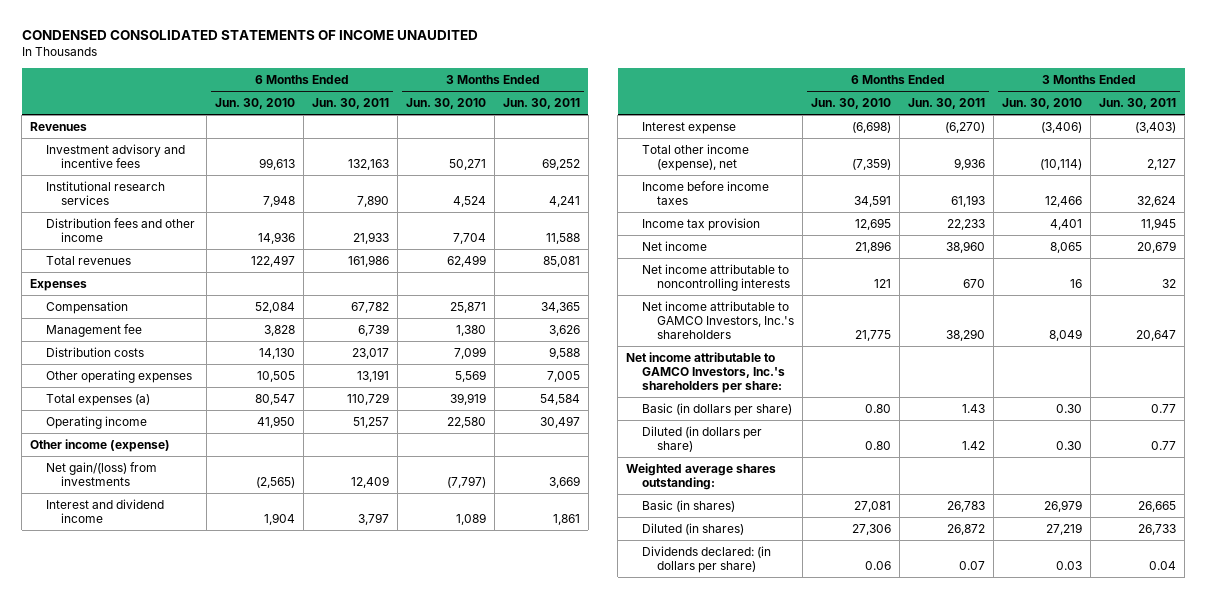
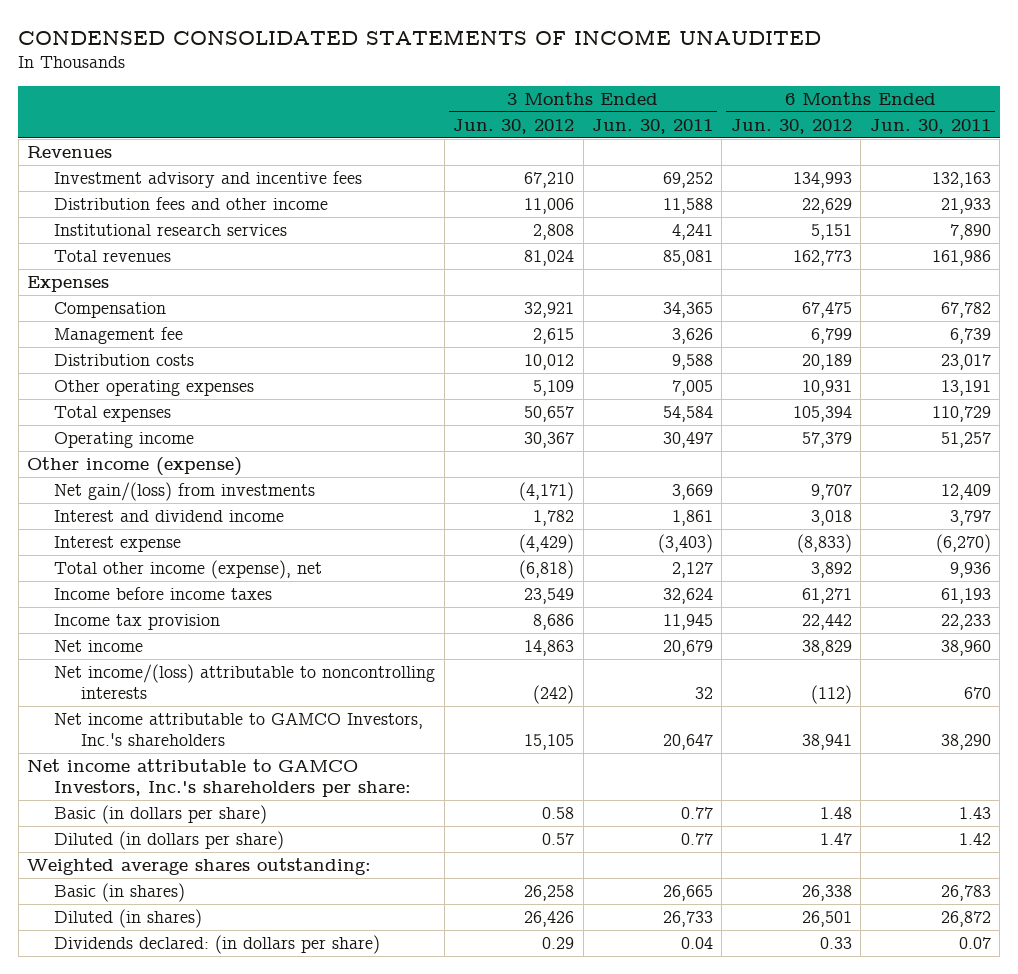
[215,98,296,110] Jun. 30, 2010 -> none
[406,98,487,110] Jun. 30, 2010 -> none
none -> [453,118,575,134] Jun. 30, 2012
none -> [730,118,852,134] Jun. 30, 2012
[45,180,165,205] Institutional research services -> [54,224,288,237] Institutional research services
[45,393,150,406] Total expenses (a) -> [54,406,172,423] Total expenses
[641,263,791,291] Net income attributable to noncontrolling interests -> [54,664,436,700] Net income/(loss) attributable to noncontrolling interests

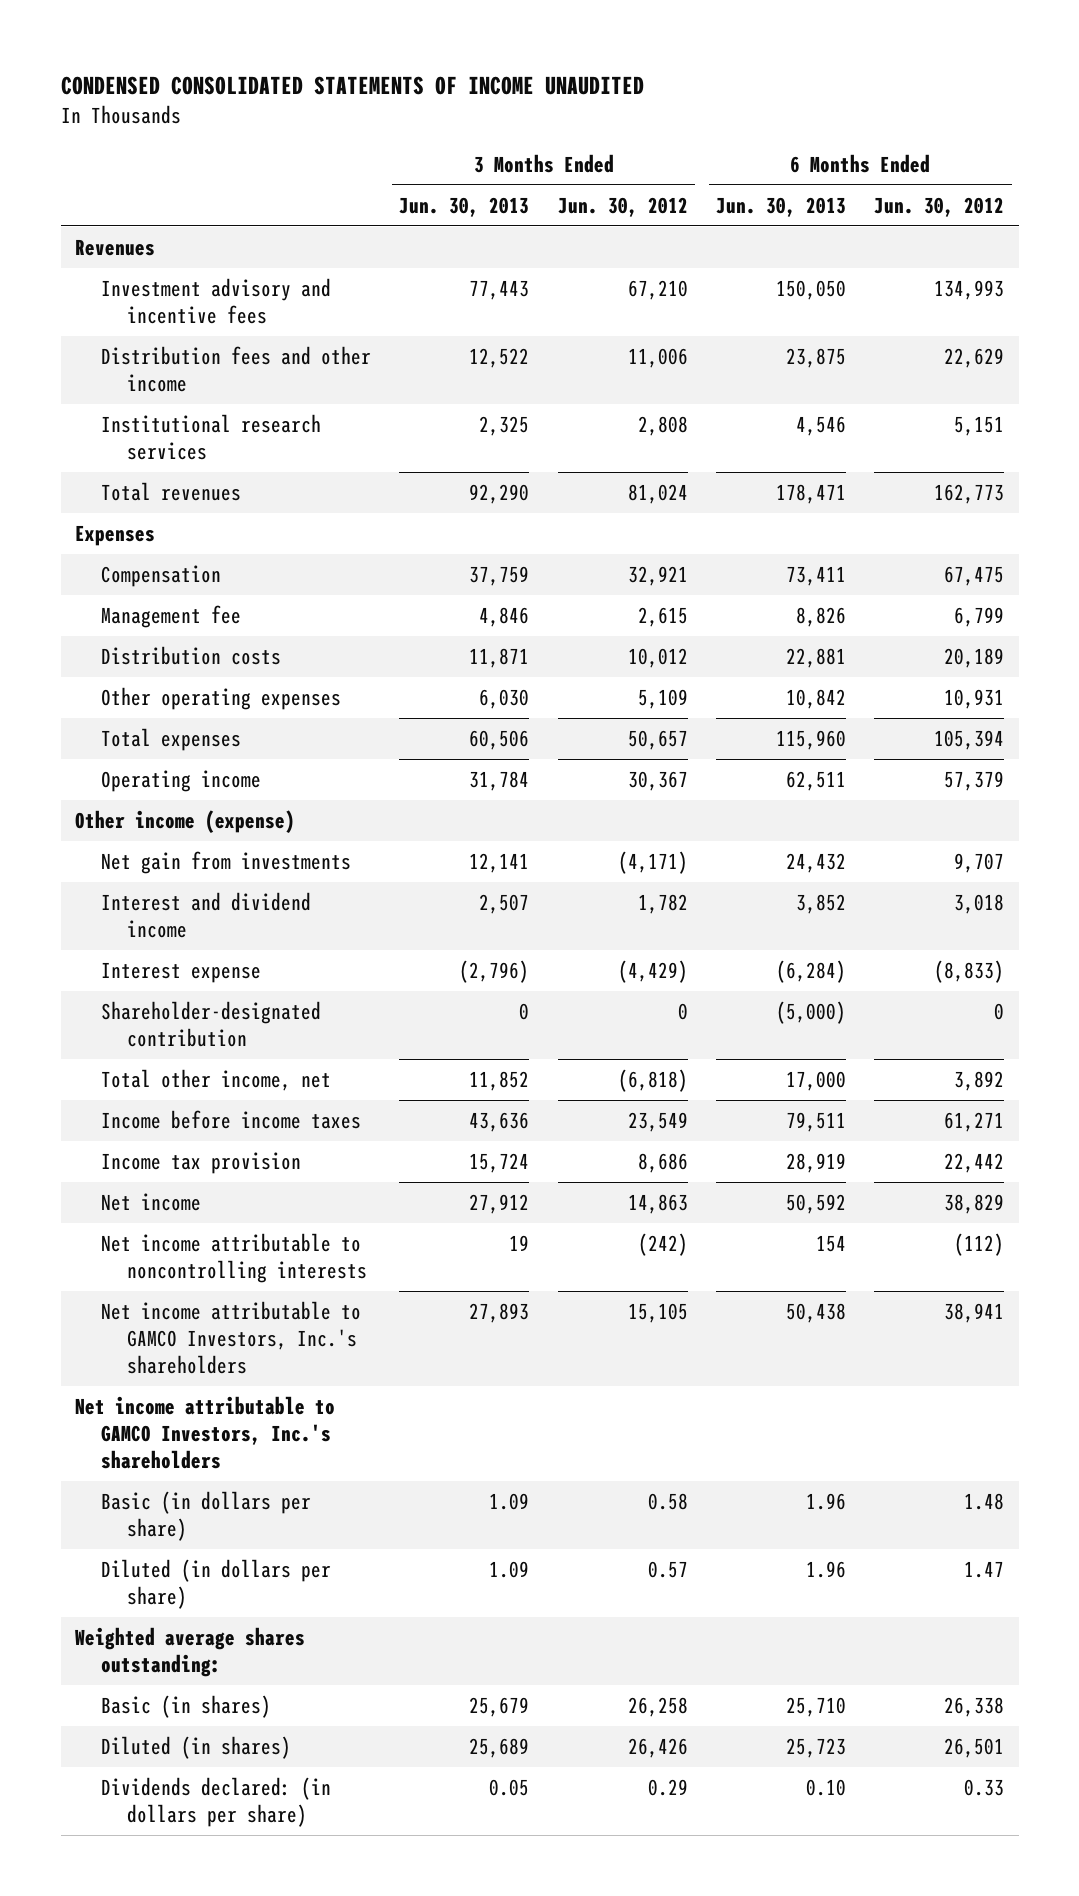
[592,118,714,134] Jun. 30, 2011 -> none
[869,118,991,134] Jun. 30, 2011 -> none
none -> [399,196,530,217] Jun. 30, 2013
none -> [716,196,847,217] Jun. 30, 2013
[54,482,316,502] Net gain/(loss) from investments -> [100,850,351,874] Net gain from investments
none -> [100,1000,321,1048] Shareholder-designated contribution
[54,560,323,580] Total other income (expense), net -> [100,1068,331,1091] Total other income, net
[54,664,436,700] Net income/(loss) attributable to noncontrolling interests -> [100,1232,367,1284] Net income attributable to noncontrolling interests
[27,759,412,798] Net income attributable to GAMCO Investors, Inc.'s shareholders per share: -> [75,1395,336,1470] Net income attributable to GAMCO Investors, Inc.'s shareholders

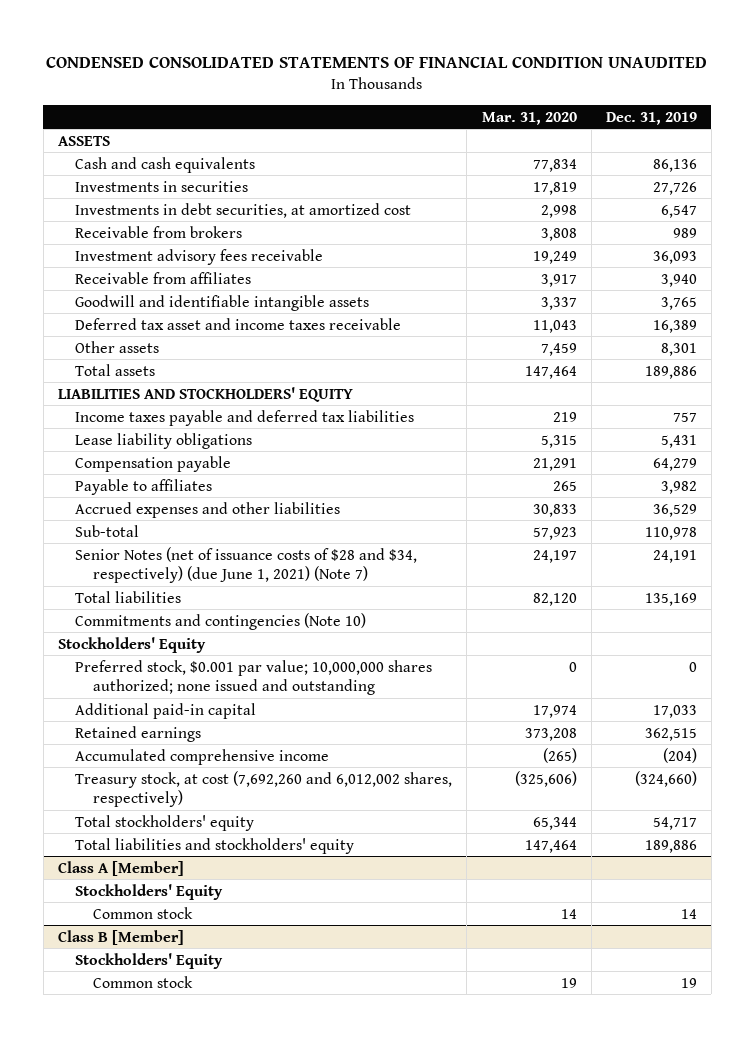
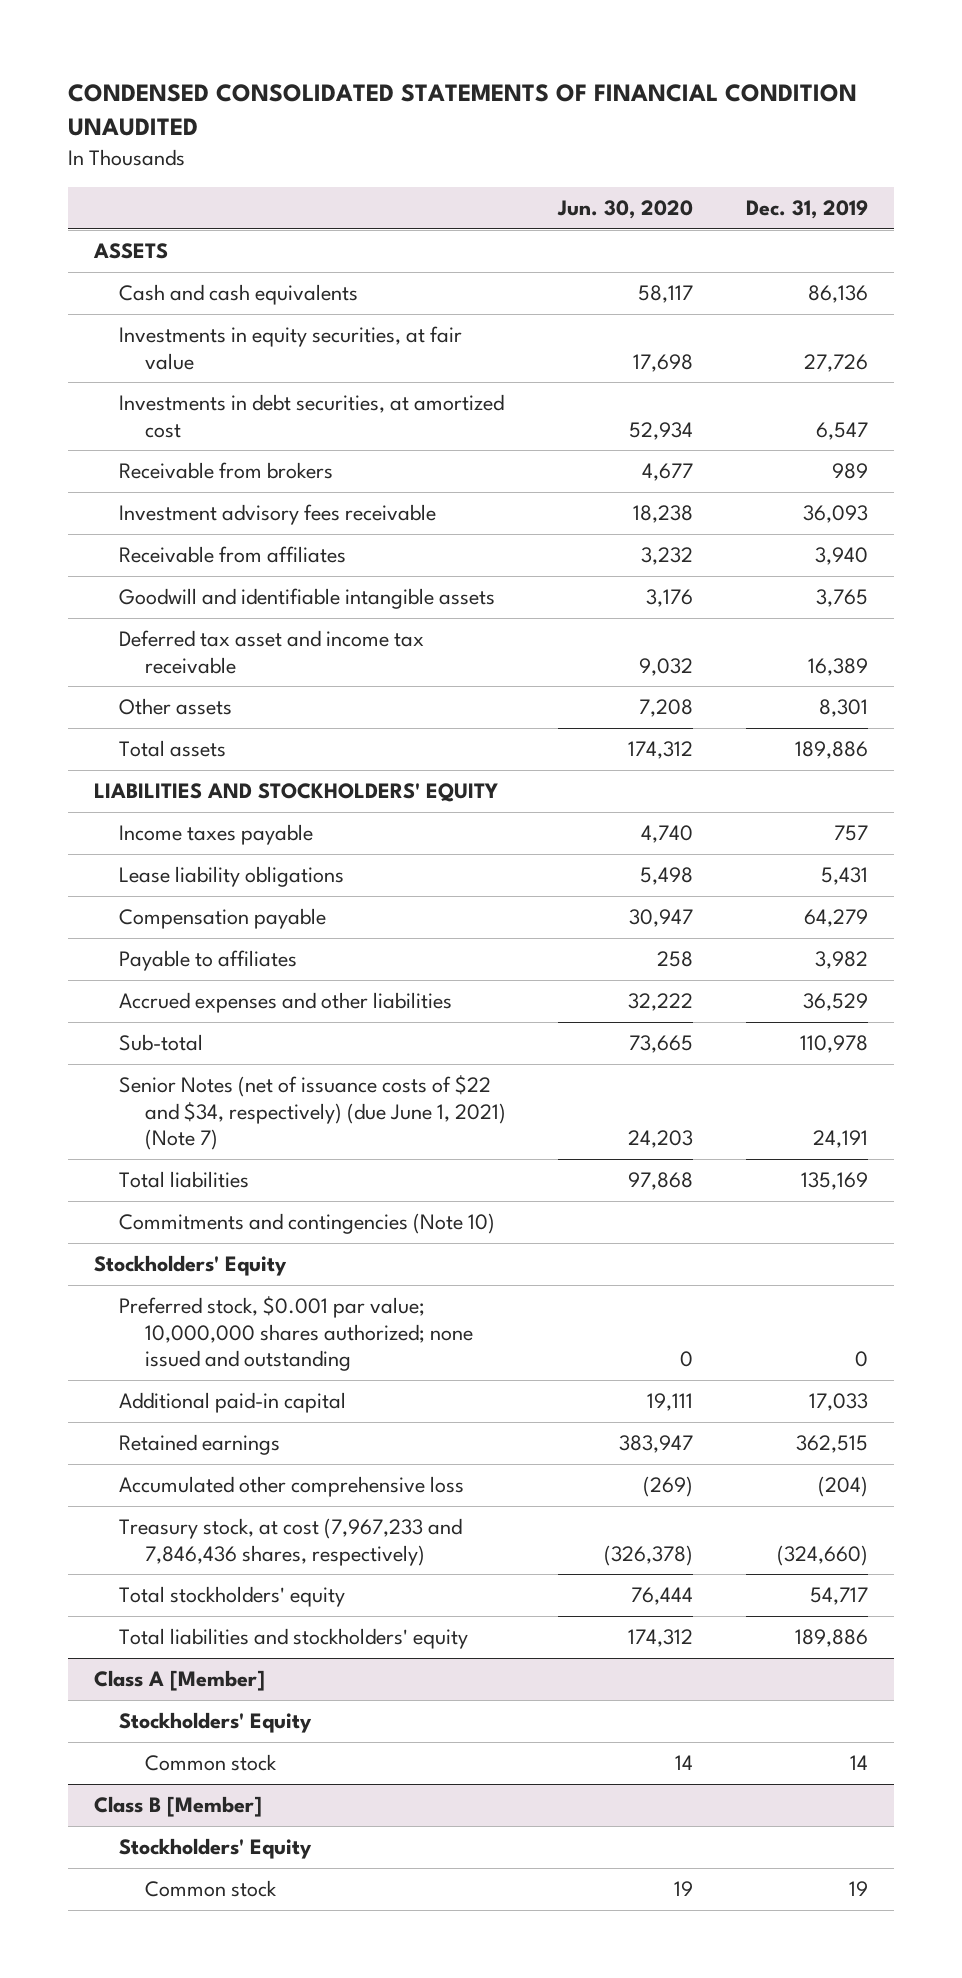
[481,111,577,125] Mar. 31, 2020 -> none
none -> [557,199,694,219] Jun. 30, 2020
[75,180,249,192] Investments in securities -> [119,326,463,370] Investments in equity securities, at fair value
[75,317,402,330] Deferred tax asset and income taxes receivable -> [119,630,425,674] Deferred tax asset and income tax receivable
[75,409,415,426] Income taxes payable and deferred tax liabilities -> [119,824,314,846] Income taxes payable
[75,546,418,584] Senior Notes (net of issuance costs of $28 and $34, respectively) (due June 1, 2021) (Note 7) -> [119,1075,506,1151] Senior Notes (net of issuance costs of $22 and $34, respectively) (due June 1, 2021) (Note 7)
[75,748,330,765] Accumulated comprehensive income -> [119,1476,465,1498] Accumulated other comprehensive loss
[75,770,453,808] Treasury stock, at cost (7,692,260 and 6,012,002 shares, respectively) -> [119,1518,463,1566] Treasury stock, at cost (7,967,233 and 7,846,436 shares, respectively)

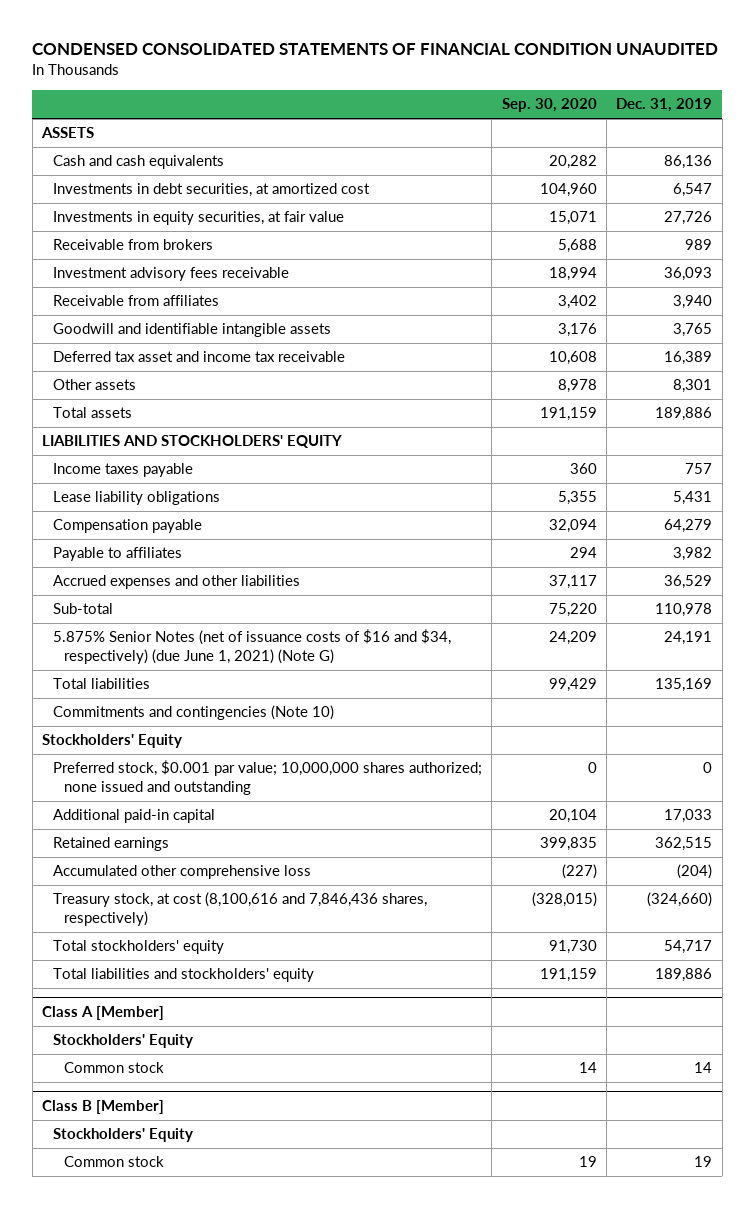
[557,199,694,219] Jun. 30, 2020 -> none
none -> [501,98,597,113] Sep. 30, 2020
[119,326,463,370] Investments in equity securities, at fair value -> [53,211,345,226] Investments in equity securities, at fair value
[119,1075,506,1151] Senior Notes (net of issuance costs of $22 and $34, respectively) (due June 1, 2021) (Note 7) -> [53,629,452,665] 5.875% Senior Notes (net of issuance costs of $16 and $34, respectively) (due June 1, 2021) (Note G)
[119,1518,463,1566] Treasury stock, at cost (7,967,233 and 7,846,436 shares, respectively) -> [53,892,428,927] Treasury stock, at cost (8,100,616 and 7,846,436 shares, respectively)

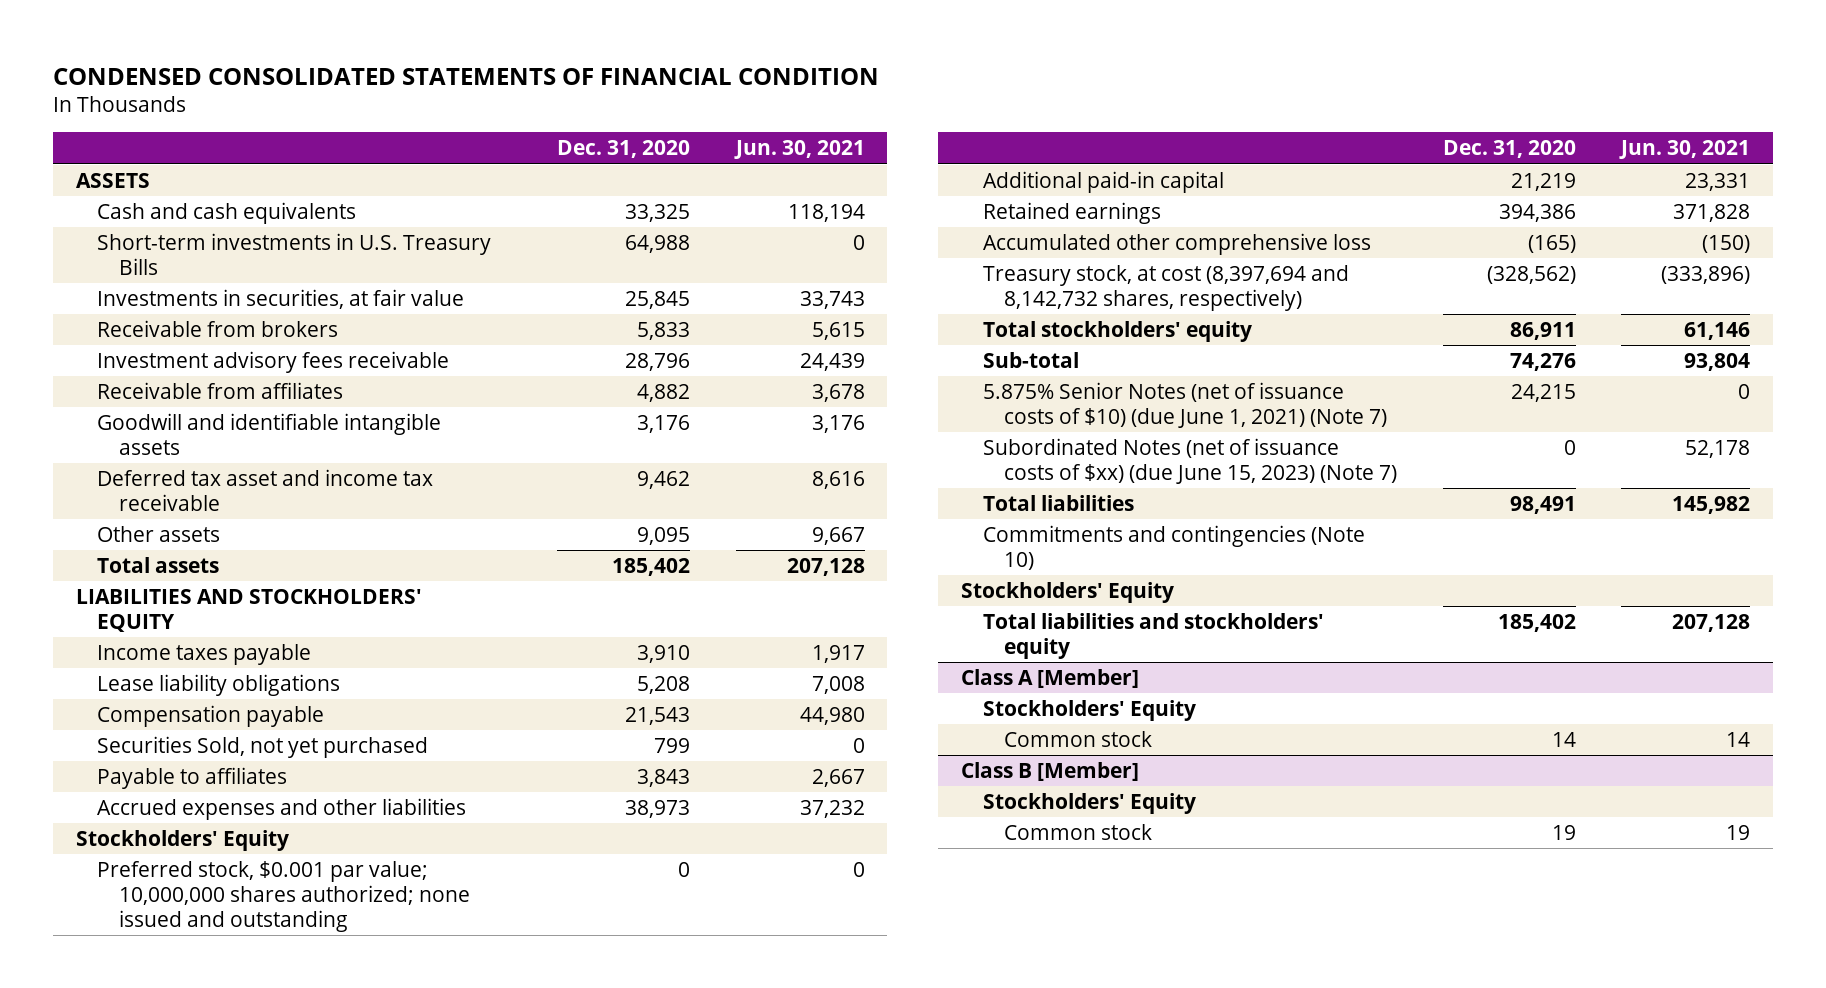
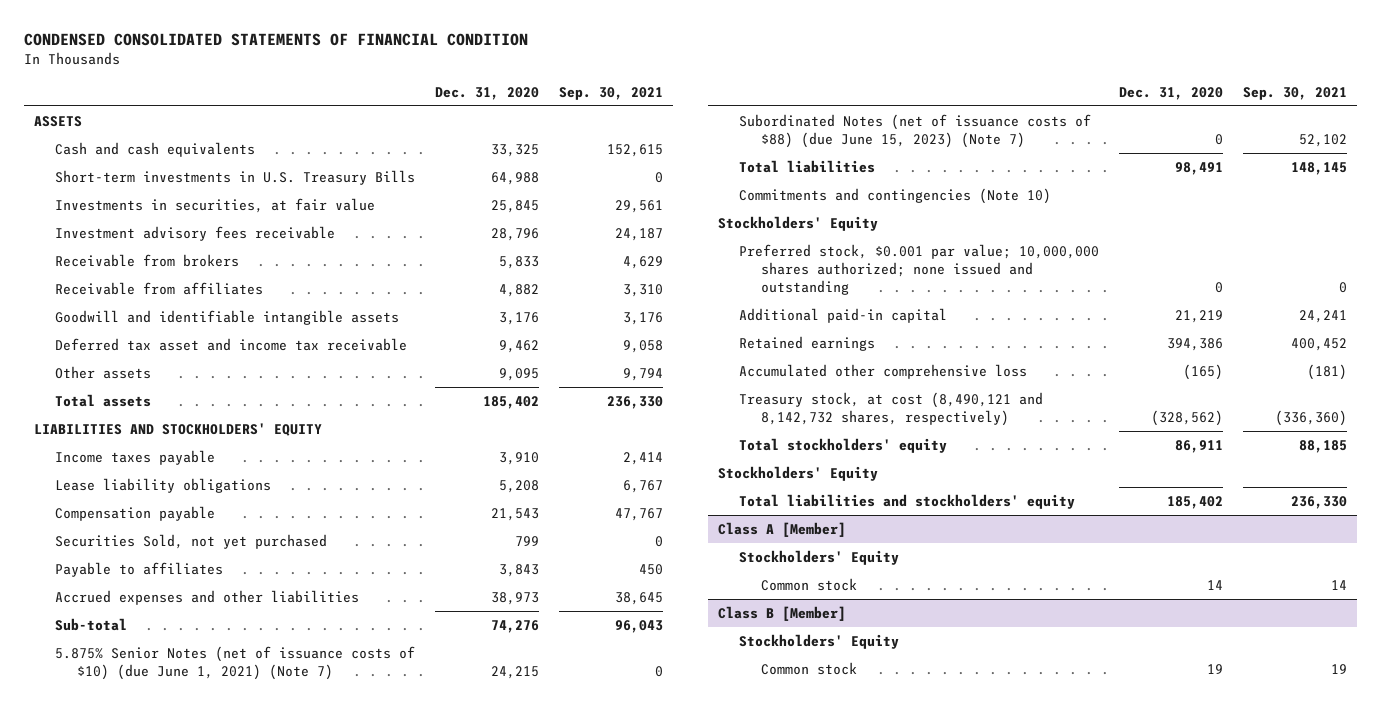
[733,140,865,160] Jun. 30, 2021 -> none
none -> [559,86,664,100] Sep. 30, 2021
[97,319,339,337] Receivable from brokers -> [55,253,240,267] Receivable from brokers
[982,351,1079,368] Sub-total -> [55,617,128,631] Sub-total
[982,381,1388,428] 5.875% Senior Notes (net of issuance costs of $10) (due June 1, 2021) (Note 7) -> [55,645,416,680] 5.875% Senior Notes (net of issuance costs of $10) (due June 1, 2021) (Note 7)
none -> [739,113,1092,148] Subordinated Notes (net of issuance costs of $88) (due June 15, 2023) (Note 7)
[982,494,1134,511] Total liabilities -> [739,159,876,173] Total liabilities
[982,524,1365,570] Commitments and contingencies (Note 10) -> [739,187,1052,204] Commitments and contingencies (Note 10)
[982,264,1349,311] Treasury stock, at cost (8,397,694 and 8,142,732 shares, respectively) -> [739,391,1044,426] Treasury stock, at cost (8,490,121 and 8,142,732 shares, respectively)
[982,437,1398,484] Subordinated Notes (net of issuance costs of $xx) (due June 15, 2023) (Note 7) -> none

